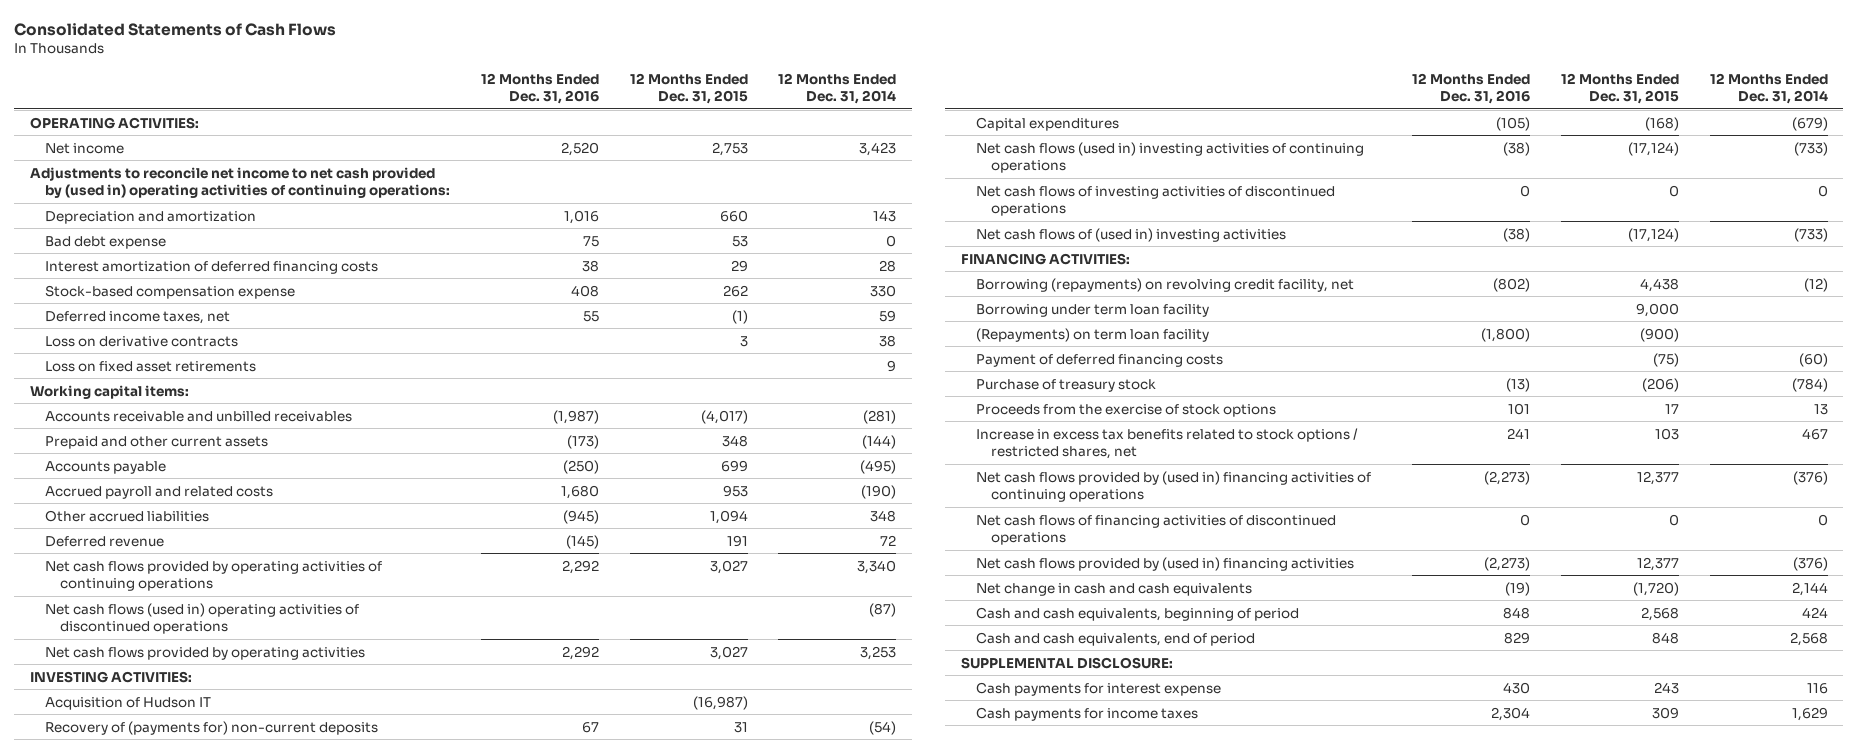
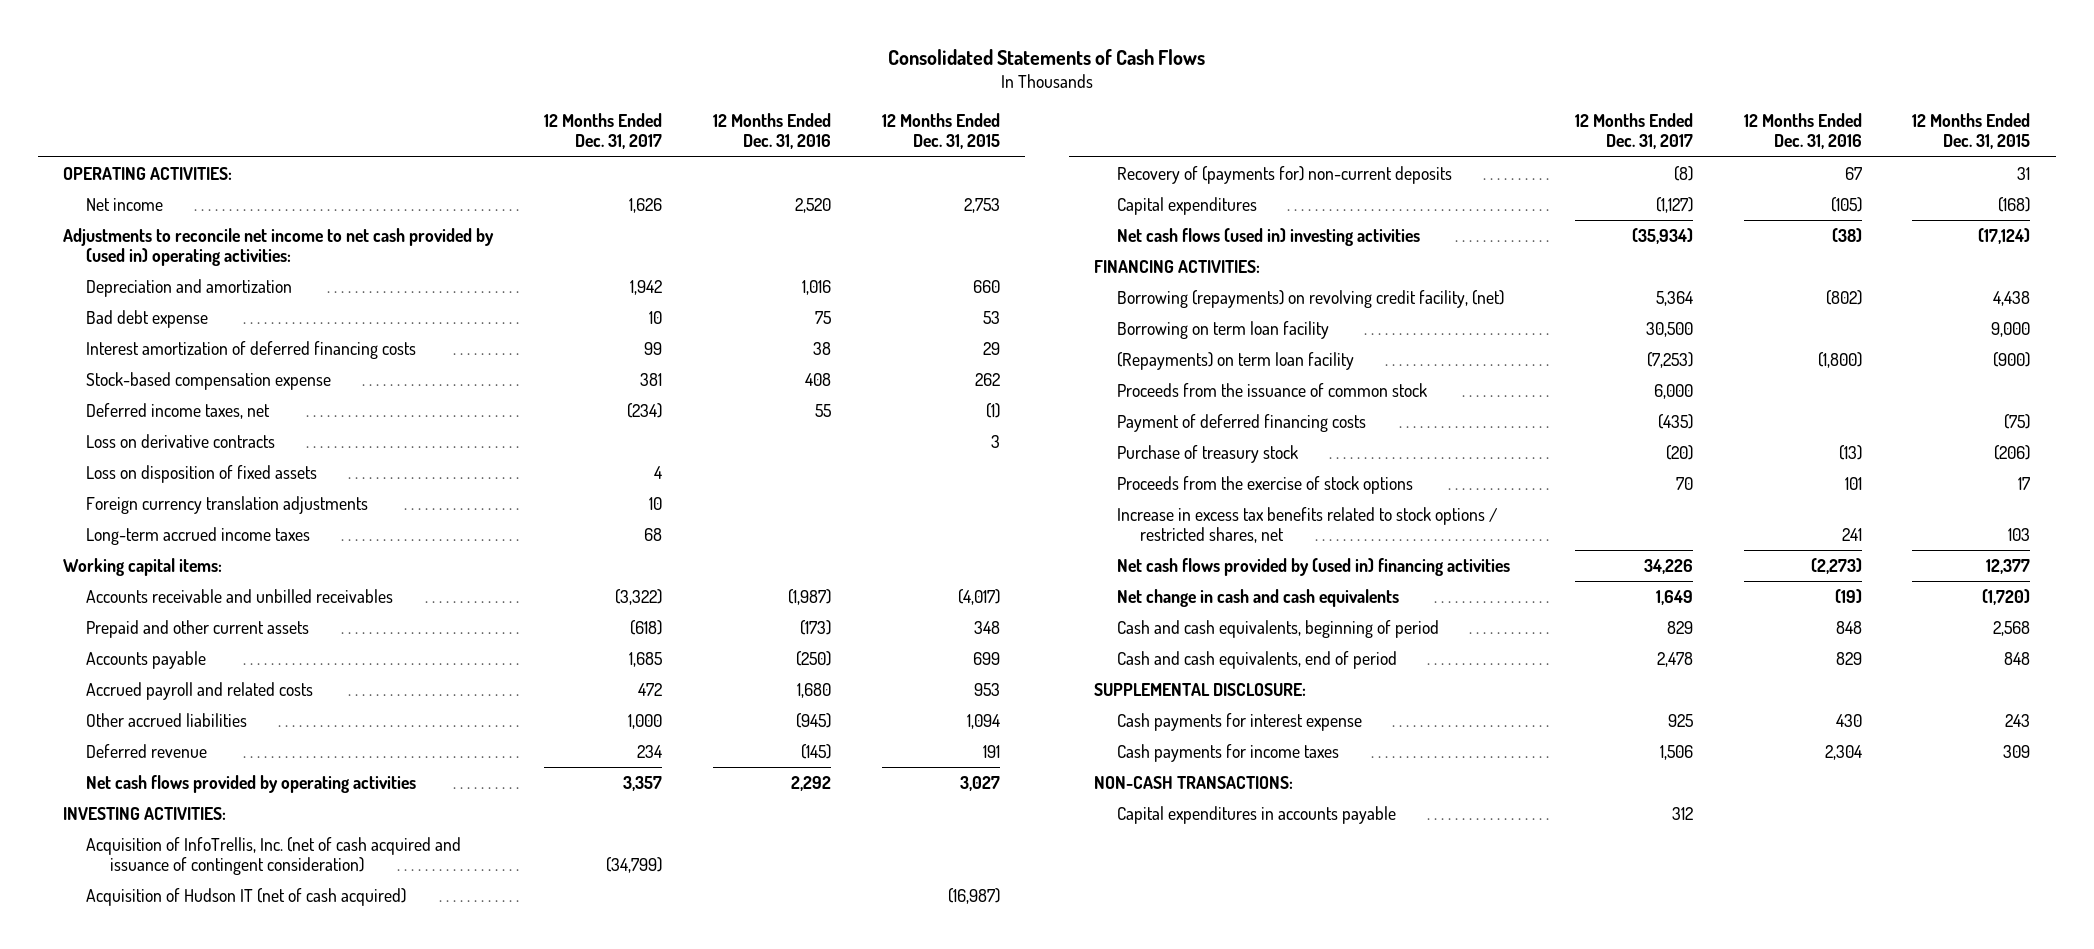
[778,72,897,105] 12 Months Ended Dec. 31, 2014 -> none
none -> [544,113,663,150] 12 Months Ended Dec. 31, 2017
[29,166,450,198] Adjustments to reconcile net income to net cash provided by (used in) operating activities of continuing operations: -> [63,227,495,266] Adjustments to reconcile net income to net cash provided by (used in) operating activities:
[44,360,256,372] Loss on fixed asset retirements -> [86,464,318,483] Loss on disposition of fixed assets
none -> [86,495,369,514] Foreign currency translation adjustments
none -> [86,526,311,545] Long-term accrued income taxes
[44,560,382,591] Net cash flows provided by operating activities of continuing operations -> none
[44,602,359,634] Net cash flows (used in) operating activities of discontinued operations -> none
none -> [86,836,462,875] Acquisition of InfoTrellis, Inc. (net of cash acquired and issuance of contingent consideration)
[44,696,211,710] Acquisition of Hudson IT -> [86,887,407,906] Acquisition of Hudson IT (net of cash acquired)
[976,141,1365,173] Net cash flows (used in) investing activities of continuing operations -> none
[976,185,1336,216] Net cash flows of investing activities of discontinued operations -> none
[976,227,1287,242] Net cash flows of (used in) investing activities -> [1117,227,1421,246] Net cash flows (used in) investing activities
[976,277,1355,292] Borrowing (repayments) on revolving credit facility, net -> [1117,289,1505,308] Borrowing (repayments) on revolving credit facility, (net)
[976,303,1210,317] Borrowing under term loan facility -> [1117,320,1330,339] Borrowing on term loan facility
none -> [1117,382,1428,397] Proceeds from the issuance of common stock
[976,470,1372,502] Net cash flows provided by (used in) financing activities of continuing operations -> none
[976,514,1337,545] Net cash flows of financing activities of discontinued operations -> none
none -> [1093,775,1293,789] NON-CASH TRANSACTIONS:
none -> [1117,805,1397,824] Capital expenditures in accounts payable

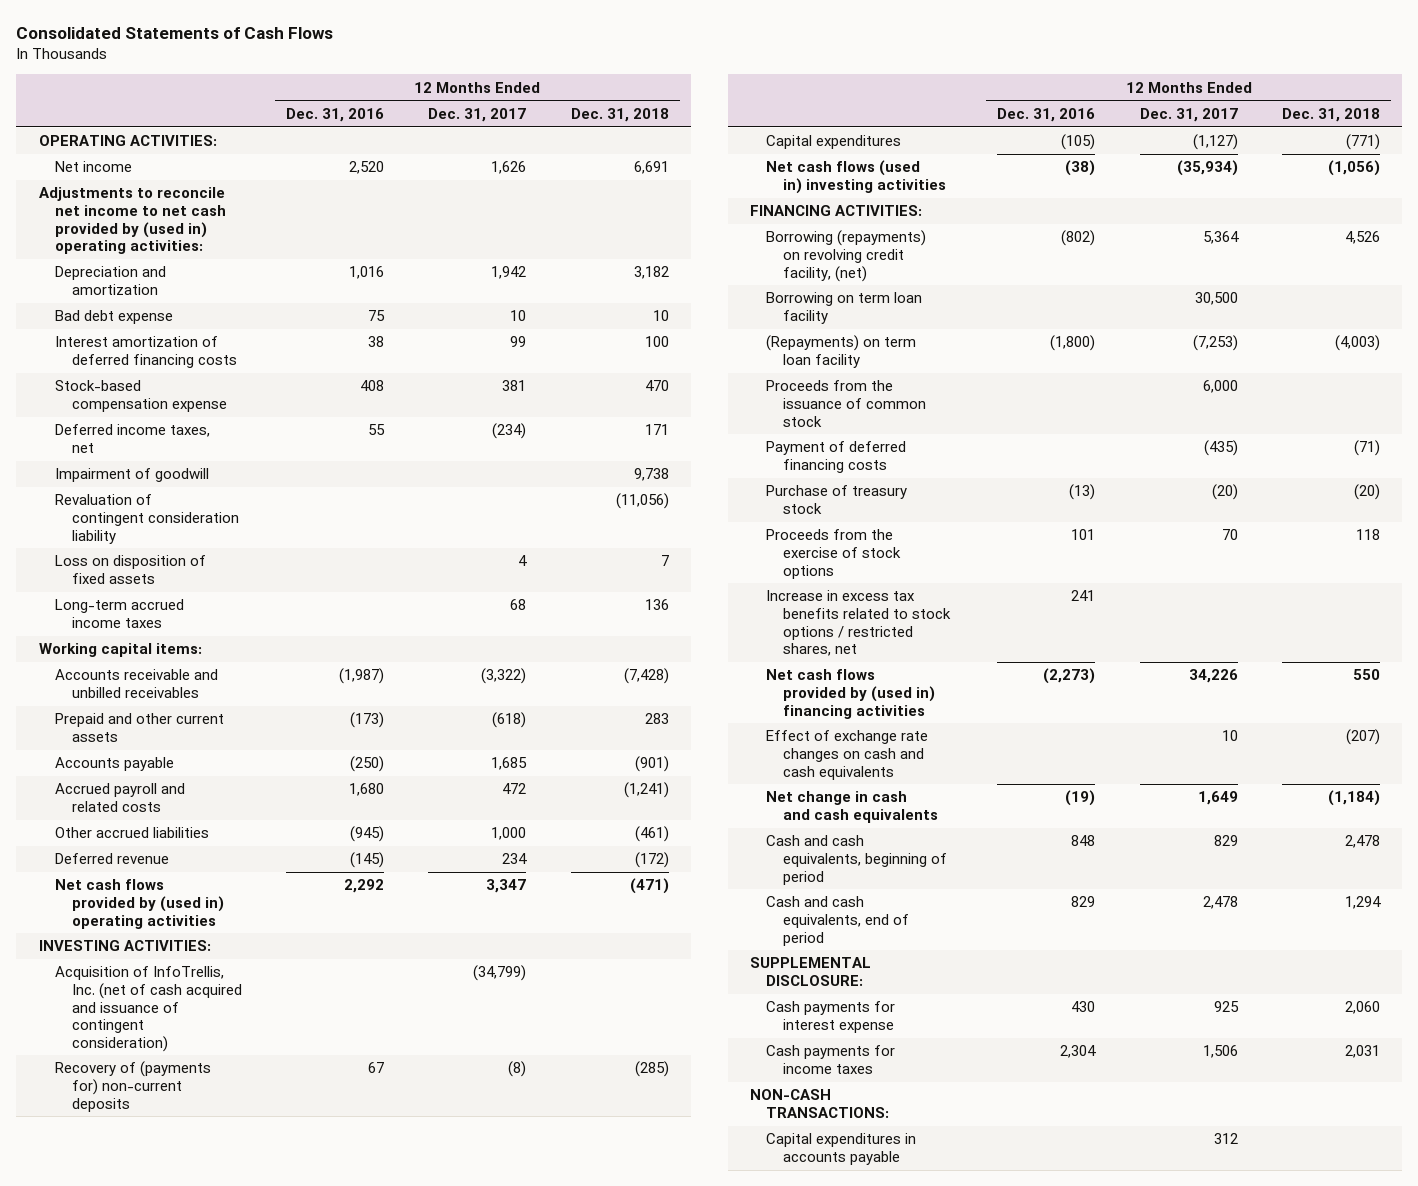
[881,113,1000,150] 12 Months Ended Dec. 31, 2015 -> none
none -> [570,107,669,122] Dec. 31, 2018
[86,433,276,448] Loss on derivative contracts -> none
none -> [55,468,210,483] Impairment of goodwill
none -> [55,494,239,544] Revaluation of contingent consideration liability
[86,495,369,514] Foreign currency translation adjustments -> none
[86,774,417,793] Net cash flows provided by operating activities -> [55,879,224,929] Net cash flows provided by (used in) operating activities
[623,775,663,791] 3,357 -> [486,879,527,894] 3,347
[86,887,407,906] Acquisition of Hudson IT (net of cash acquired) -> none
none -> [766,730,929,780] Effect of exchange rate changes on cash and cash equivalents

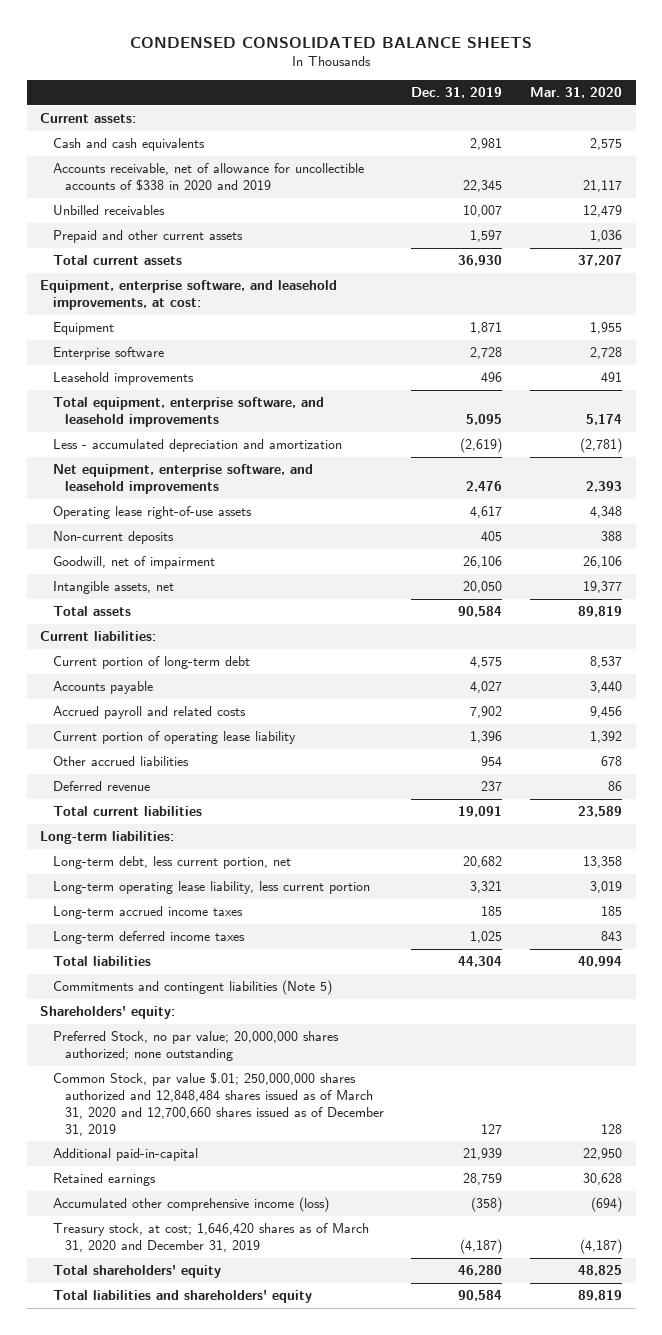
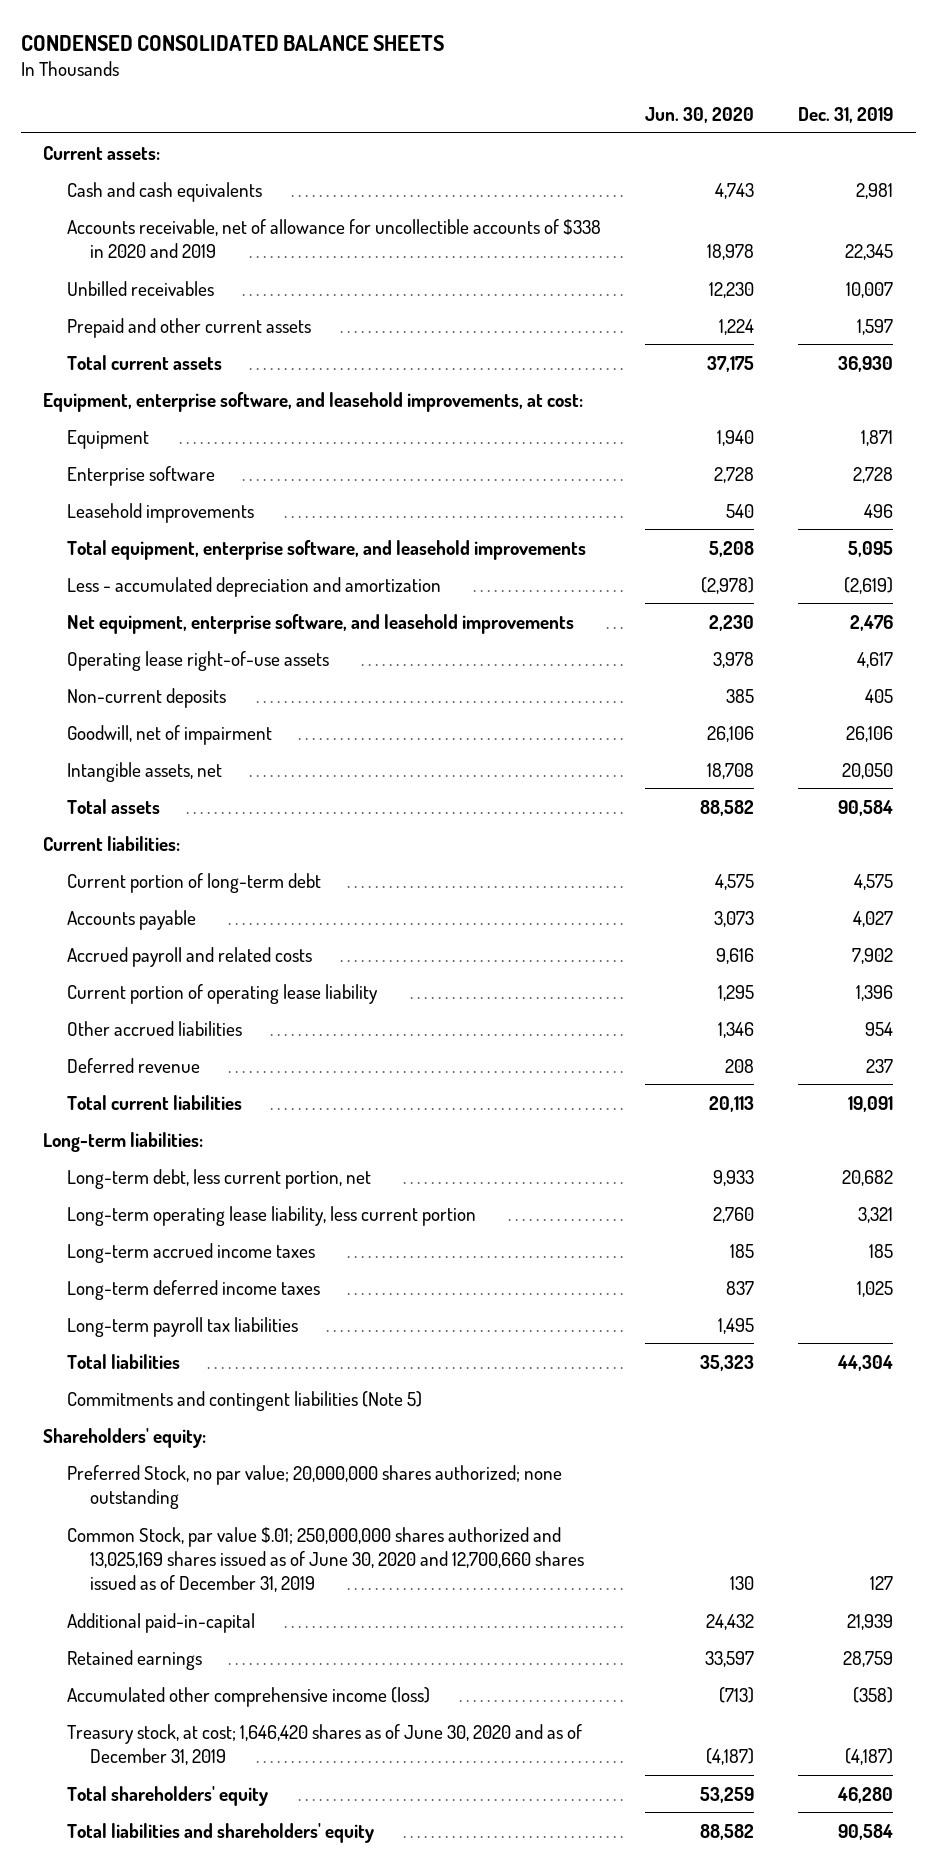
[529,87,622,99] Mar. 31, 2020 -> none
none -> [645,107,755,124] Jun. 30, 2020
none -> [66,1316,298,1337] Long-term payroll tax liabilities
[52,1072,384,1136] Common Stock, par value $.01; 250,000,000 shares authorized and 12,848,484 shares issued as of March 31, 2020 and 12,700,660 shares issued as of December 31, 2019 -> [66,1526,585,1593] Common Stock, par value $.01; 250,000,000 shares authorized and 13,025,169 shares issued as of June 30, 2020 and 12,700,660 shares issued as of December 31, 2019
[52,1223,369,1252] Treasury stock, at cost; 1,646,420 shares as of March 31, 2020 and December 31, 2019 -> [66,1723,582,1765] Treasury stock, at cost; 1,646,420 shares as of June 30, 2020 and as of December 31, 2019

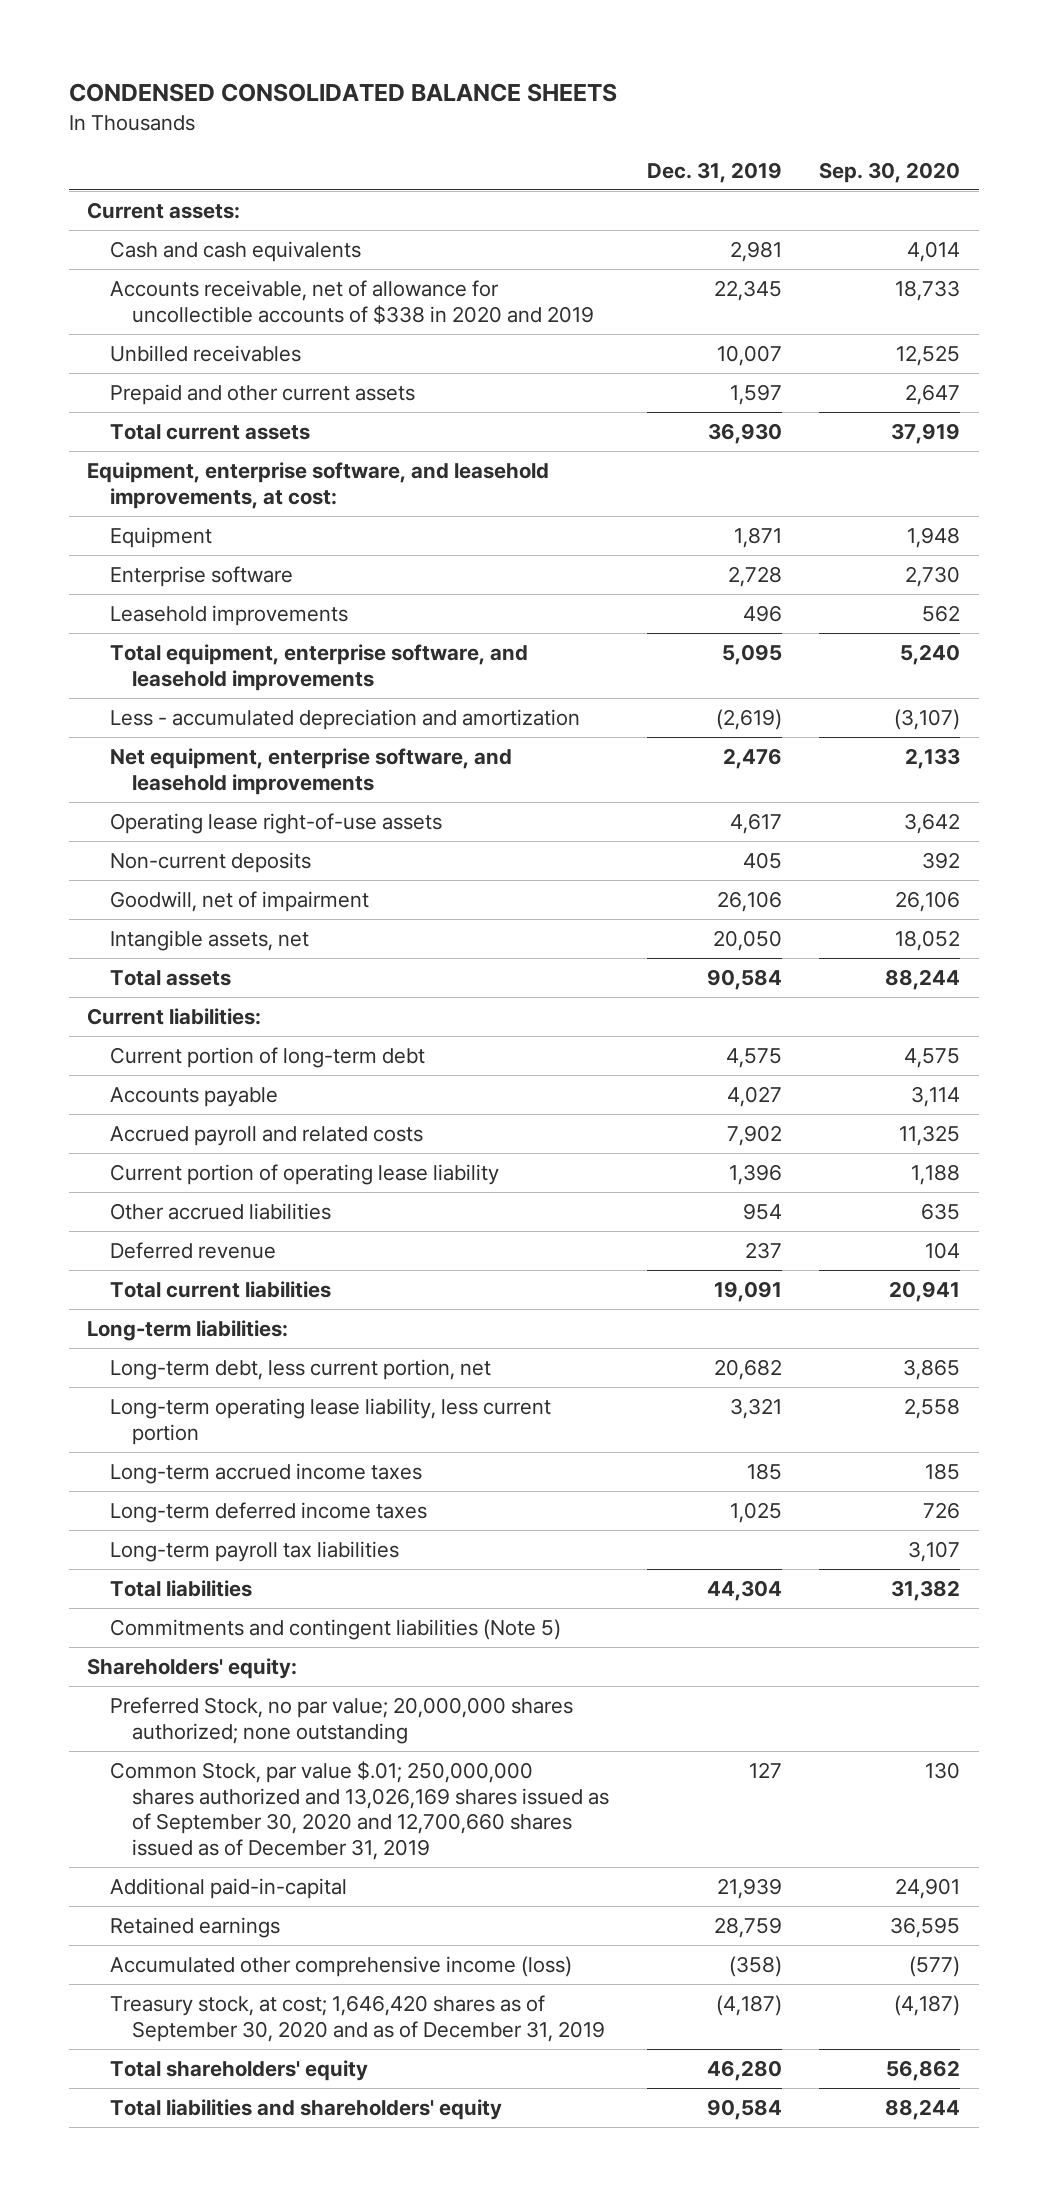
[645,107,755,124] Jun. 30, 2020 -> none
none -> [819,161,961,183] Sep. 30, 2020
[66,1526,585,1593] Common Stock, par value $.01; 250,000,000 shares authorized and 13,025,169 shares issued as of June 30, 2020 and 12,700,660 shares issued as of December 31, 2019 -> [109,1760,609,1860] Common Stock, par value $.01; 250,000,000 shares authorized and 13,026,169 shares issued as of September 30, 2020 and 12,700,660 shares issued as of December 31, 2019
[66,1723,582,1765] Treasury stock, at cost; 1,646,420 shares as of June 30, 2020 and as of December 31, 2019 -> [109,1994,605,2042] Treasury stock, at cost; 1,646,420 shares as of September 30, 2020 and as of December 31, 2019

